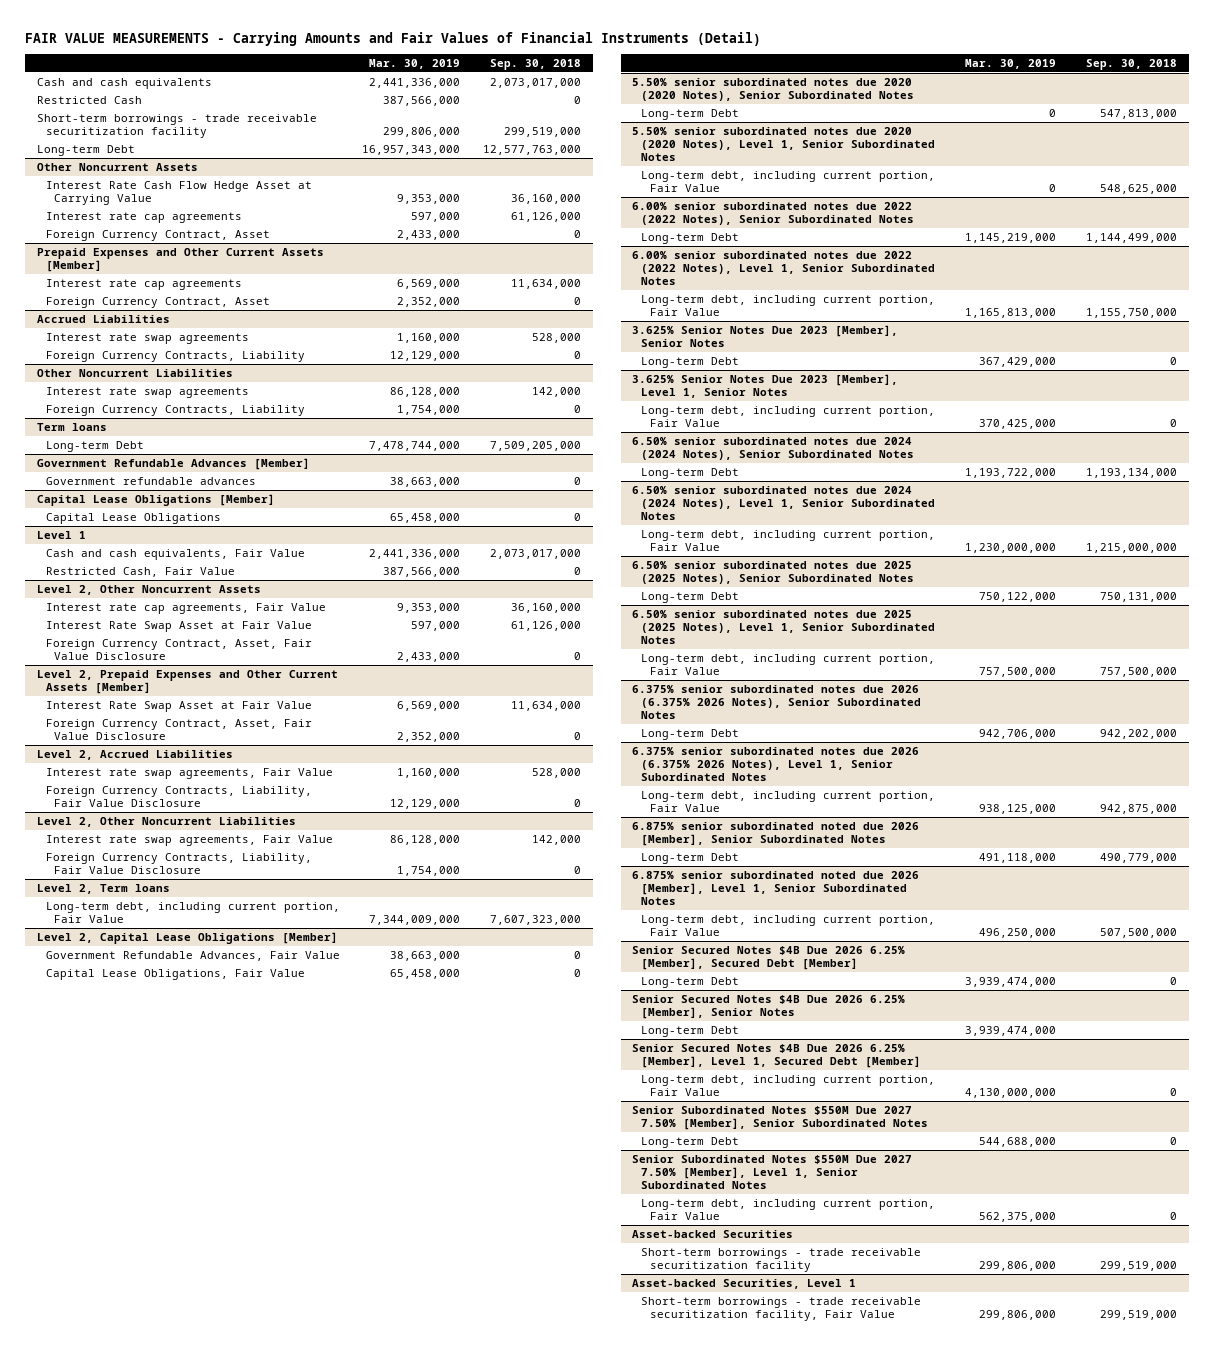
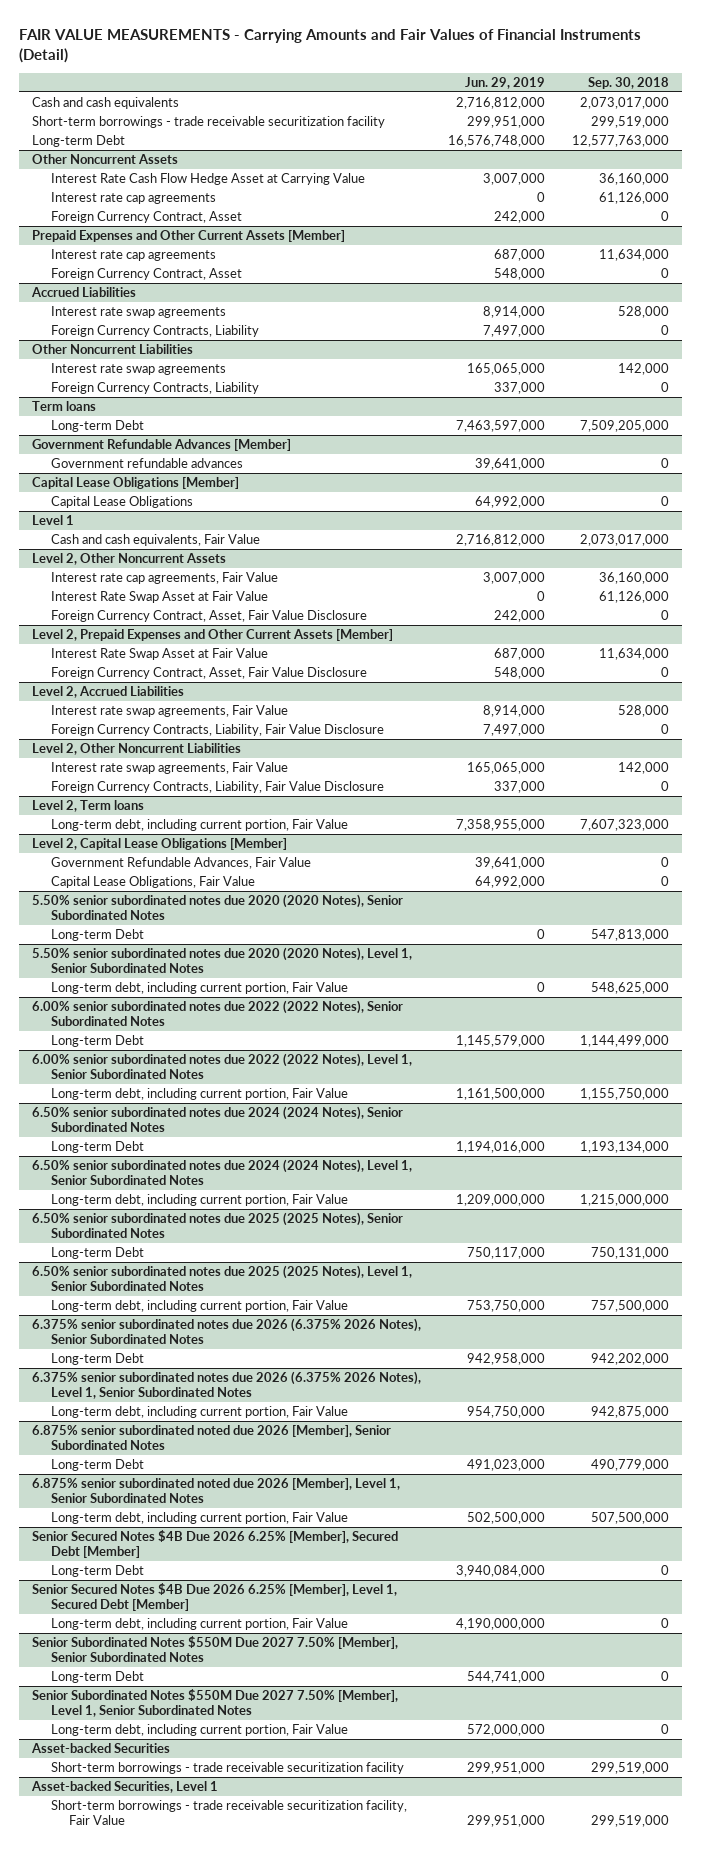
[369,58,461,69] Mar. 30, 2019 -> none
none -> [465,77,546,90] Jun. 29, 2019
[36,96,142,105] Restricted Cash -> none
[45,567,235,578] Restricted Cash, Fair Value -> none
[632,325,899,348] 3.625% Senior Notes Due 2023 [Member], Senior Notes -> none
[641,357,740,369] Long-term Debt -> none
[632,374,899,399] 3.625% Senior Notes Due 2023 [Member], Level 1, Senior Notes -> none
[641,406,936,428] Long-term debt, including current portion, Fair Value -> none
[632,995,906,1020] Senior Secured Notes $4B Due 2026 6.25% [Member], Senior Notes -> none
[641,1026,740,1038] Long-term Debt -> none

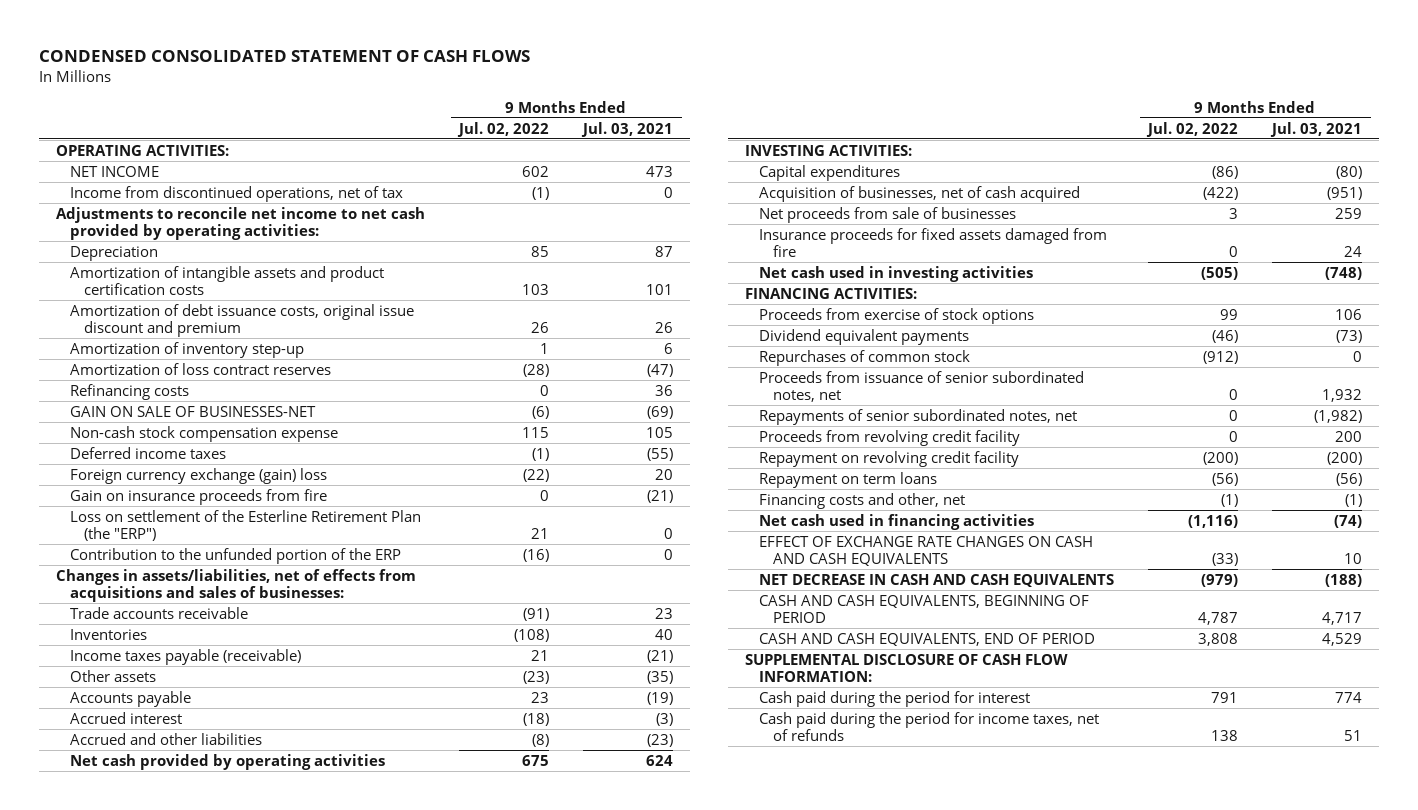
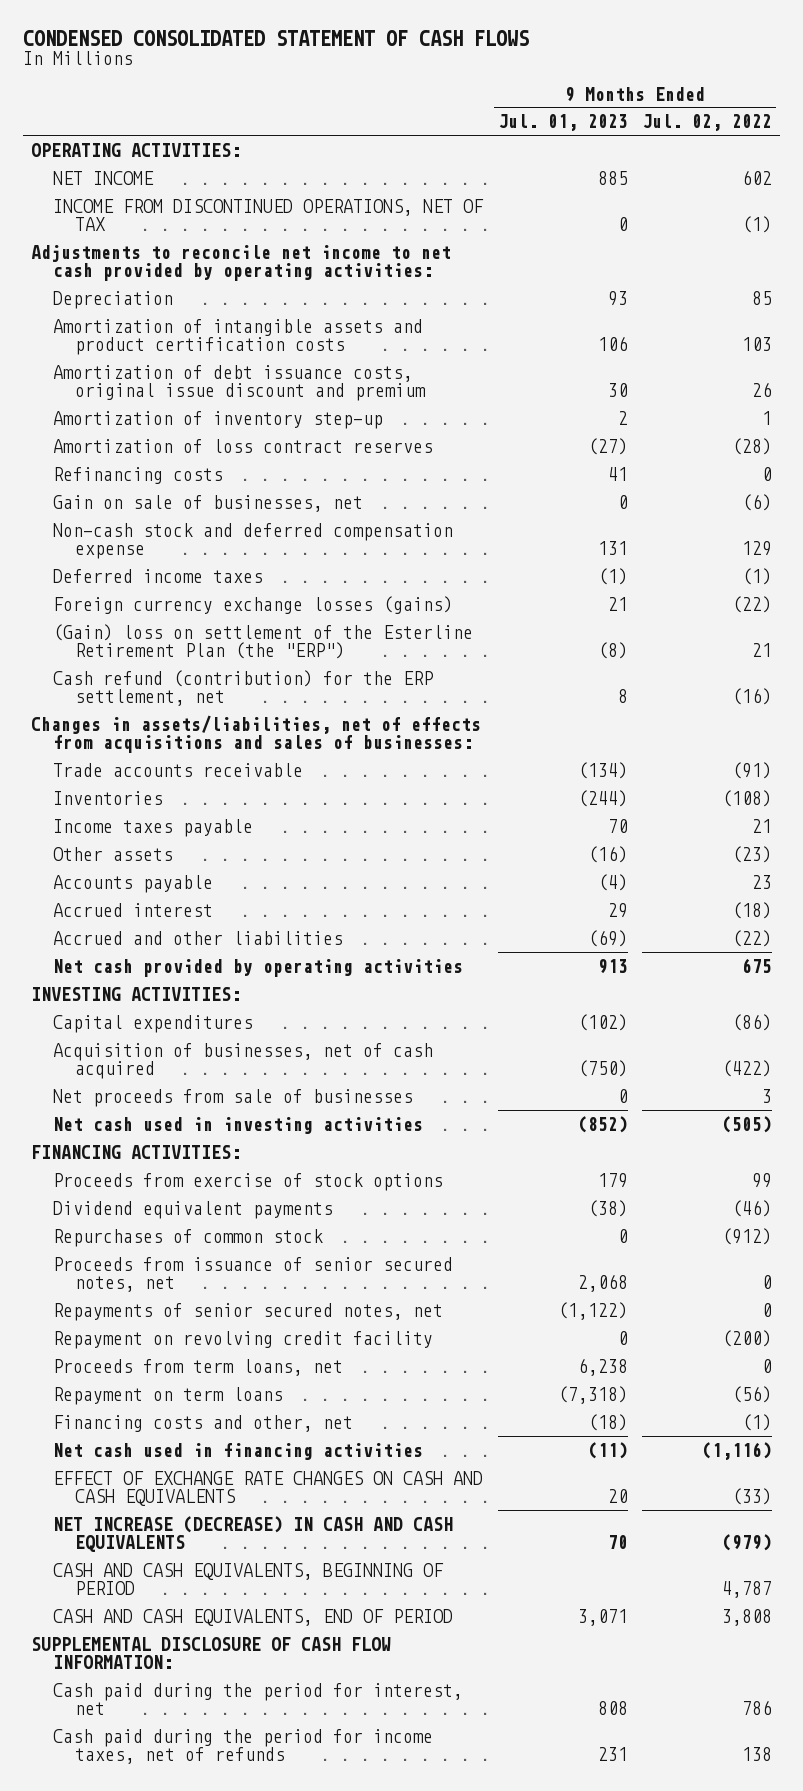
[581,121,674,137] Jul. 03, 2021 -> none
none -> [497,114,628,132] Jul. 01, 2023
[69,185,403,202] Income from discontinued operations, net of tax -> [52,198,484,232] INCOME FROM DISCONTINUED OPERATIONS, NET OF TAX
[69,405,316,417] GAIN ON SALE OF BUSINESSES-NET -> [52,494,363,512] Gain on sale of businesses, net
[69,425,338,442] Non-cash stock compensation expense -> [52,522,453,560] Non-cash stock and deferred compensation expense
[522,426,550,438] 115 -> [742,541,773,557] 129
[69,488,327,505] Gain on insurance proceeds from fire -> none
[69,467,327,484] Foreign currency exchange (gain) loss -> [52,595,453,614] Foreign currency exchange losses (gains)
[69,509,421,542] Loss on settlement of the Esterline Retirement Plan (the "ERP") -> [52,623,473,660] (Gain) loss on settlement of the Esterline Retirement Plan (the "ERP")
[69,547,401,564] Contribution to the unfunded portion of the ERP -> [52,669,434,707] Cash refund (contribution) for the ERP settlement, net
[69,648,301,665] Income taxes payable (receivable) -> [52,818,253,837] Income taxes payable
[532,733,550,747] (8) -> [732,929,773,947] (22)
[758,227,1107,258] Insurance proceeds for fixed assets damaged from fire -> none
[758,429,1020,446] Proceeds from revolving credit facility -> none
[758,370,1084,403] Proceeds from issuance of senior subordinated notes, net -> [52,1256,453,1293] Proceeds from issuance of senior secured notes, net
[758,408,1077,425] Repayments of senior subordinated notes, net -> [52,1302,443,1321] Repayments of senior secured notes, net
none -> [52,1358,343,1376] Proceeds from term loans, net
[758,573,1114,587] NET DECREASE IN CASH AND CASH EQUIVALENTS -> [52,1515,453,1553] NET INCREASE (DECREASE) IN CASH AND CASH EQUIVALENTS
[758,690,1030,707] Cash paid during the period for interest -> [52,1682,463,1716] Cash paid during the period for interest, net
[1211,691,1239,703] 791 -> [742,1700,773,1716] 786

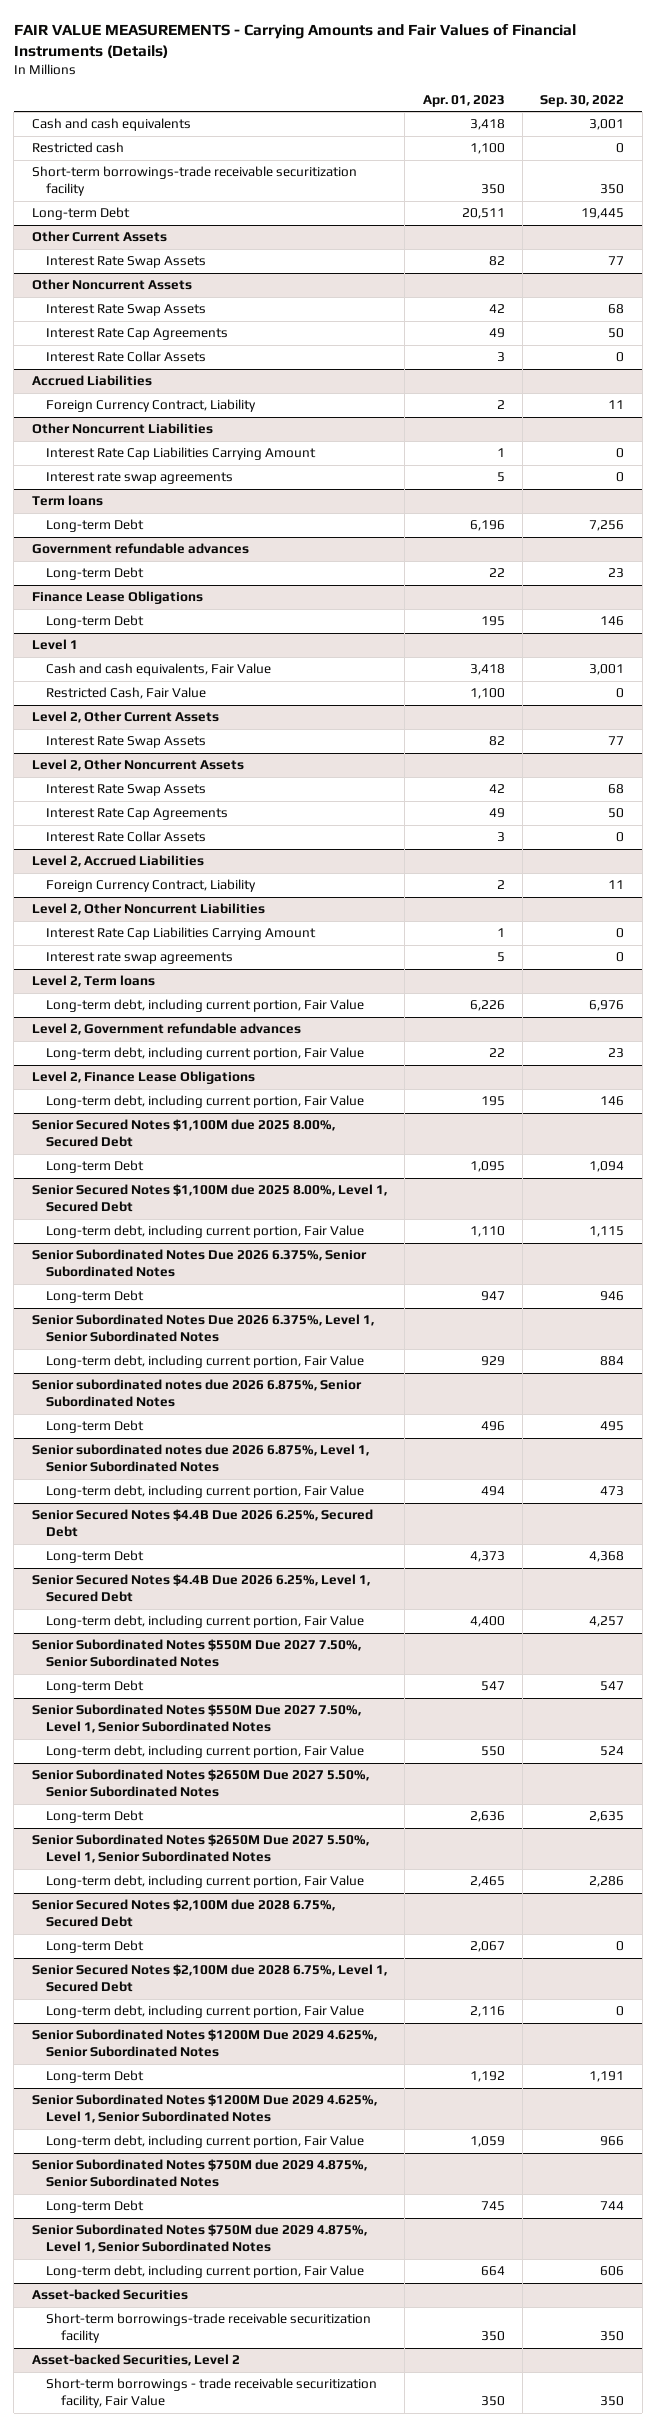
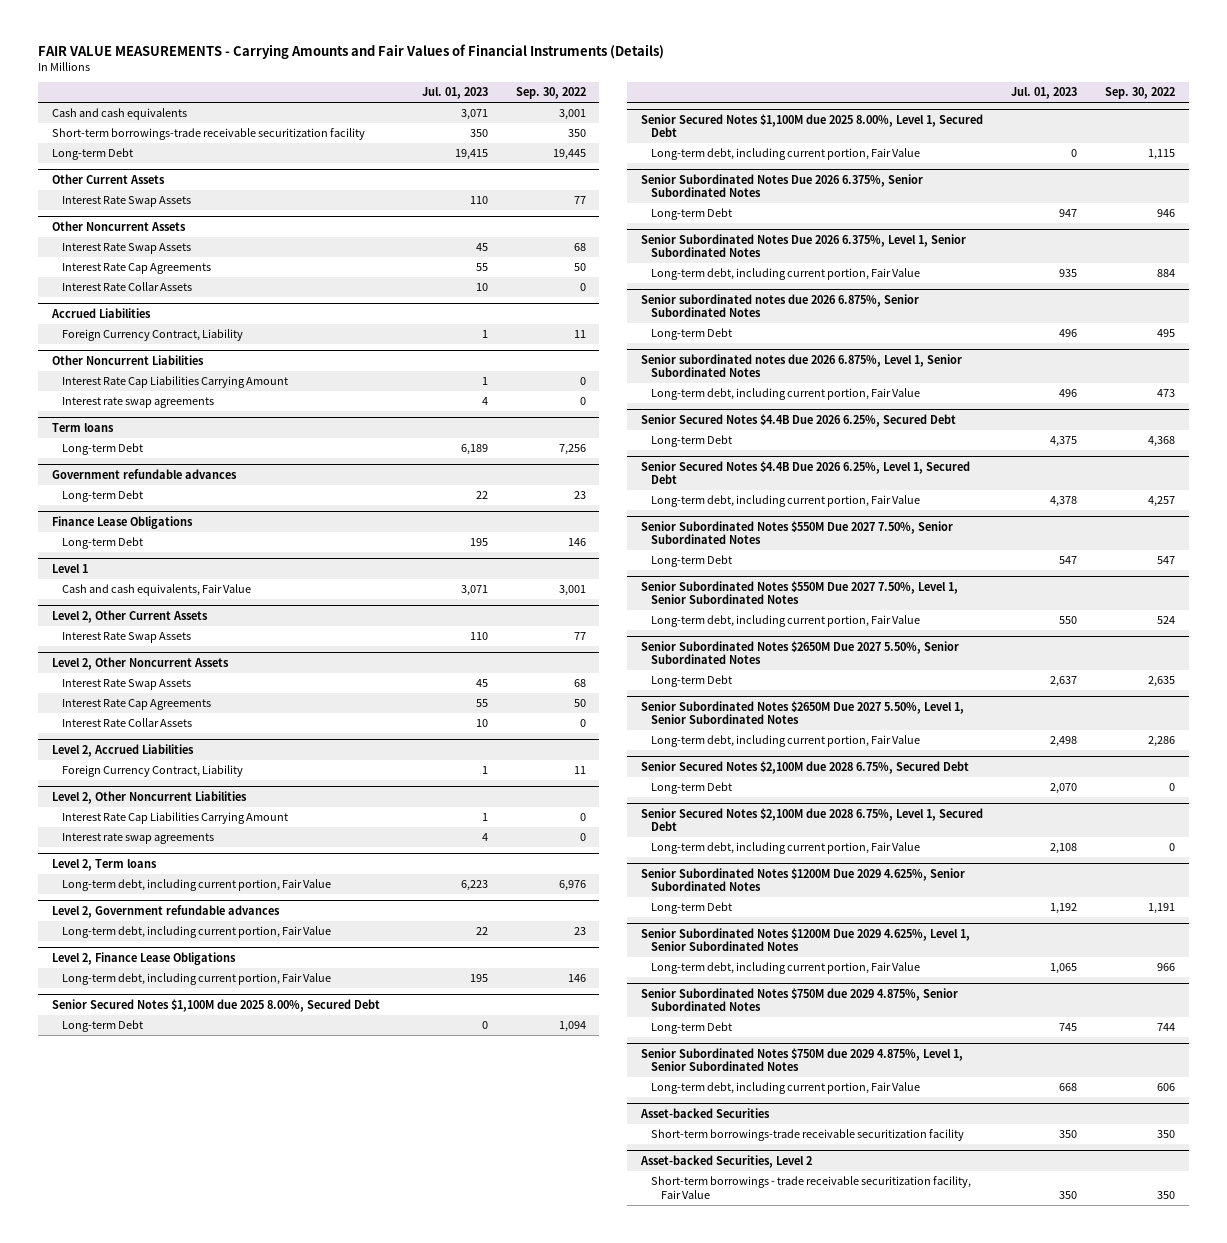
[422,94,505,107] Apr. 01, 2023 -> none
none -> [421,87,488,100] Jul. 01, 2023
[31,142,124,154] Restricted cash -> none
[46,687,207,700] Restricted Cash, Fair Value -> none

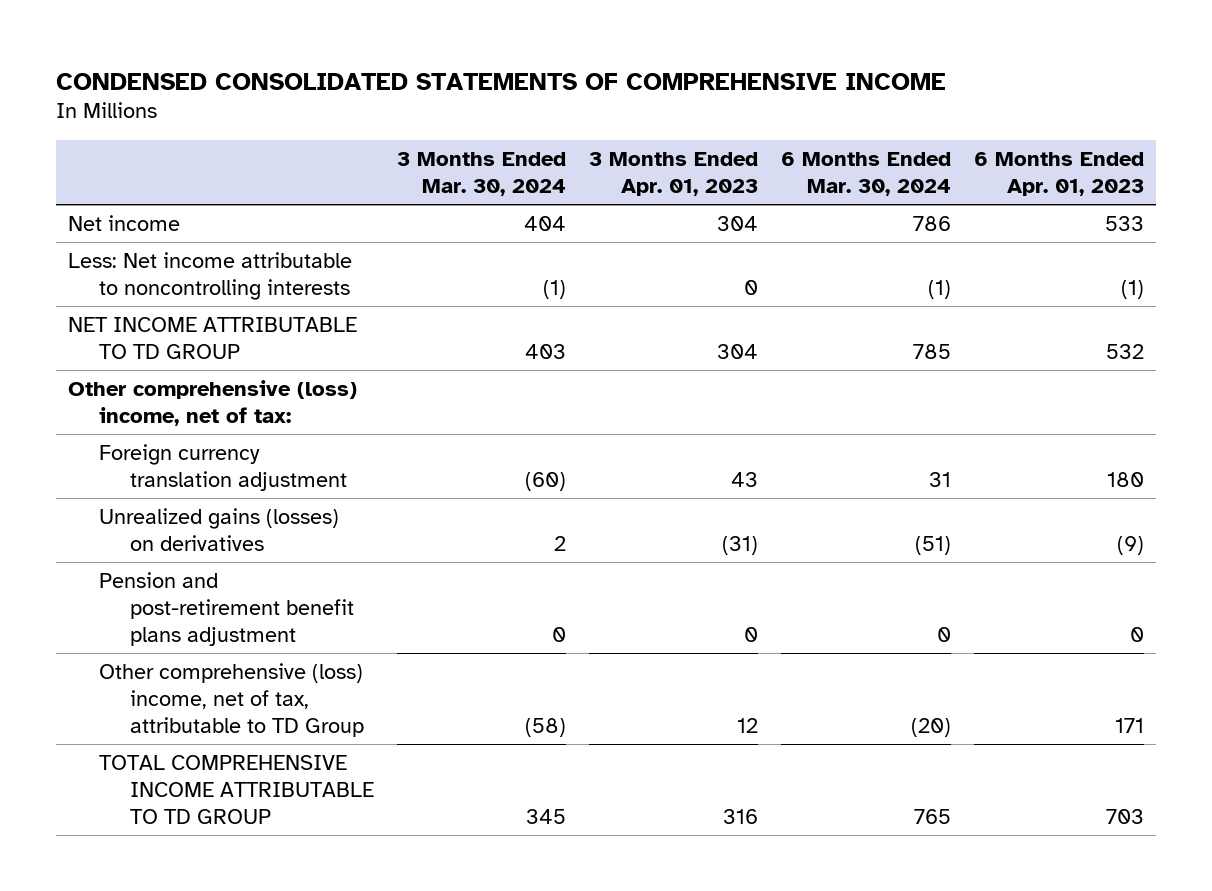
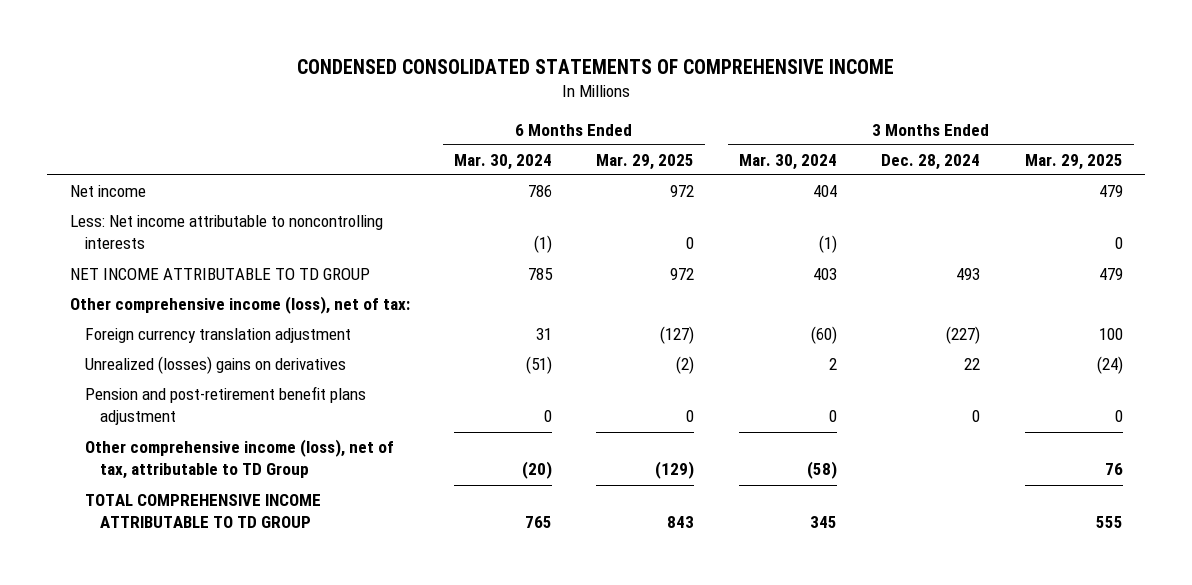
[589,151,759,196] 3 Months Ended Apr. 01, 2023 -> none
[974,151,1145,196] 6 Months Ended Apr. 01, 2023 -> none
none -> [596,153,695,170] Mar. 29, 2025
none -> [881,153,981,170] Dec. 28, 2024
none -> [1024,153,1123,170] Mar. 29, 2025
[67,379,357,426] Other comprehensive (loss) income, net of tax: -> [69,296,410,315] Other comprehensive income (loss), net of tax:
[98,507,339,551] Unrealized gains (losses) on derivatives -> [84,356,346,375] Unrealized (losses) gains on derivatives
[98,662,365,737] Other comprehensive (loss) income, net of tax, attributable to TD Group -> [84,439,394,480] Other comprehensive income (loss), net of tax, attributable to TD Group

